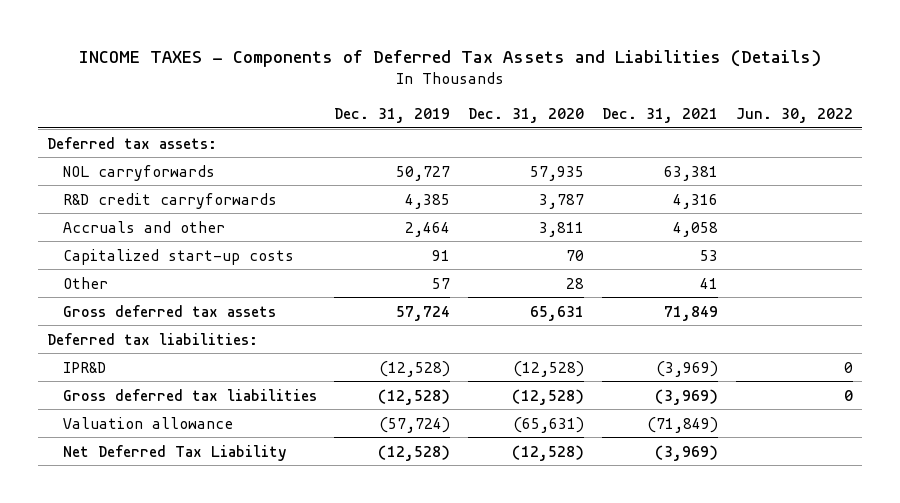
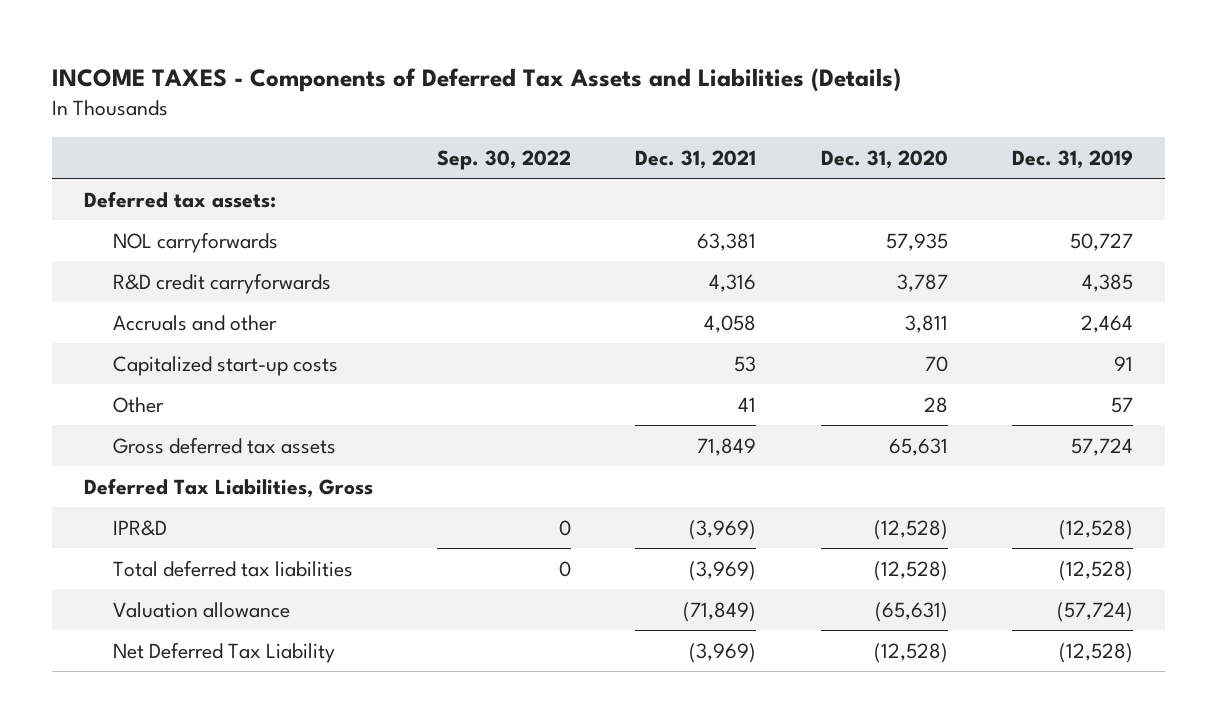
[735,107,853,123] Jun. 30, 2022 -> none
none -> [437,149,572,170] Sep. 30, 2022
[47,332,259,345] Deferred tax liabilities: -> [84,477,374,498] Deferred Tax Liabilities, Gross
[62,388,317,401] Gross deferred tax liabilities -> [113,559,354,577] Total deferred tax liabilities

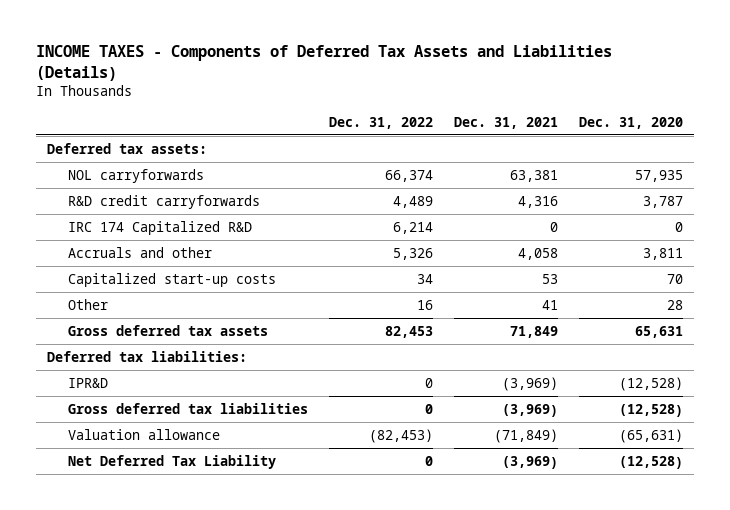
[437,149,572,170] Sep. 30, 2022 -> none
[1011,149,1133,169] Dec. 31, 2019 -> none
none -> [328,116,433,129] Dec. 31, 2022
none -> [67,220,252,235] IRC 174 Capitalized R&D
[84,477,374,498] Deferred Tax Liabilities, Gross -> [46,350,247,362] Deferred tax liabilities:
[113,559,354,577] Total deferred tax liabilities -> [67,402,308,414] Gross deferred tax liabilities

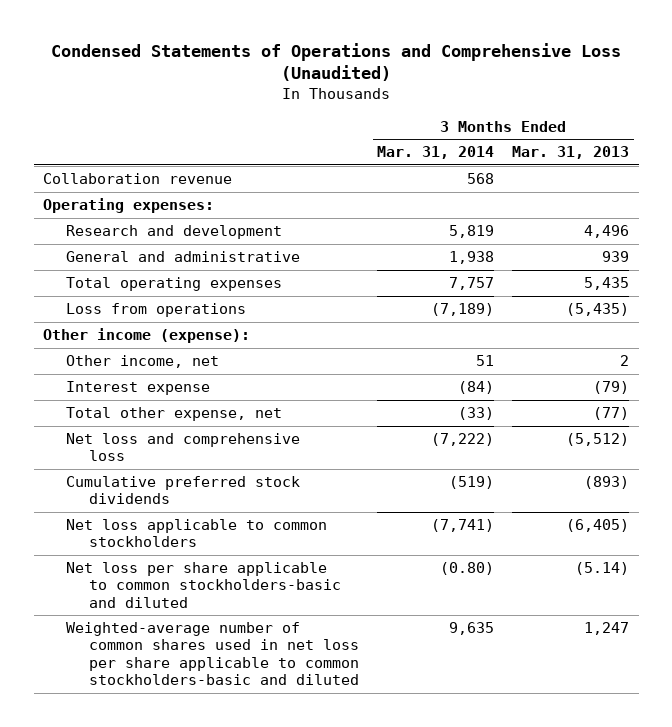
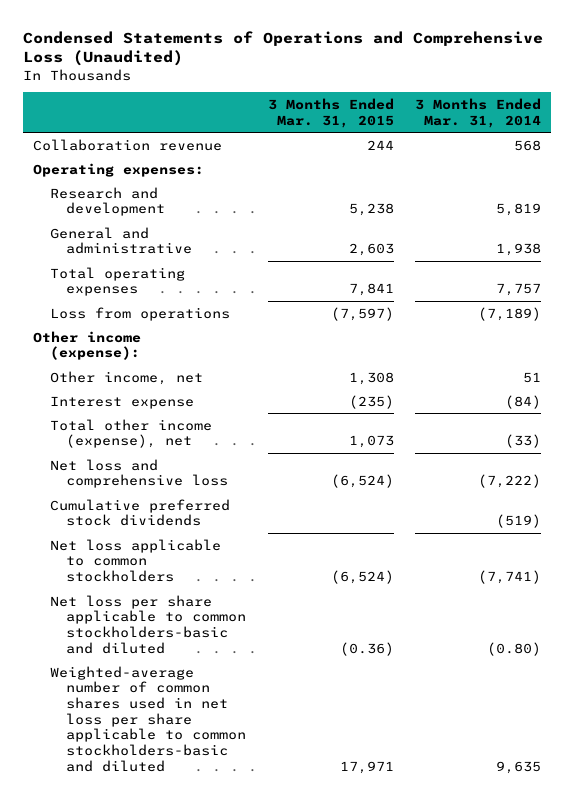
[512,146,630,160] Mar. 31, 2013 -> none
none -> [267,98,394,128] 3 Months Ended Mar. 31, 2015
[66,407,283,422] Total other expense, net -> [49,418,212,449] Total other income (expense), net

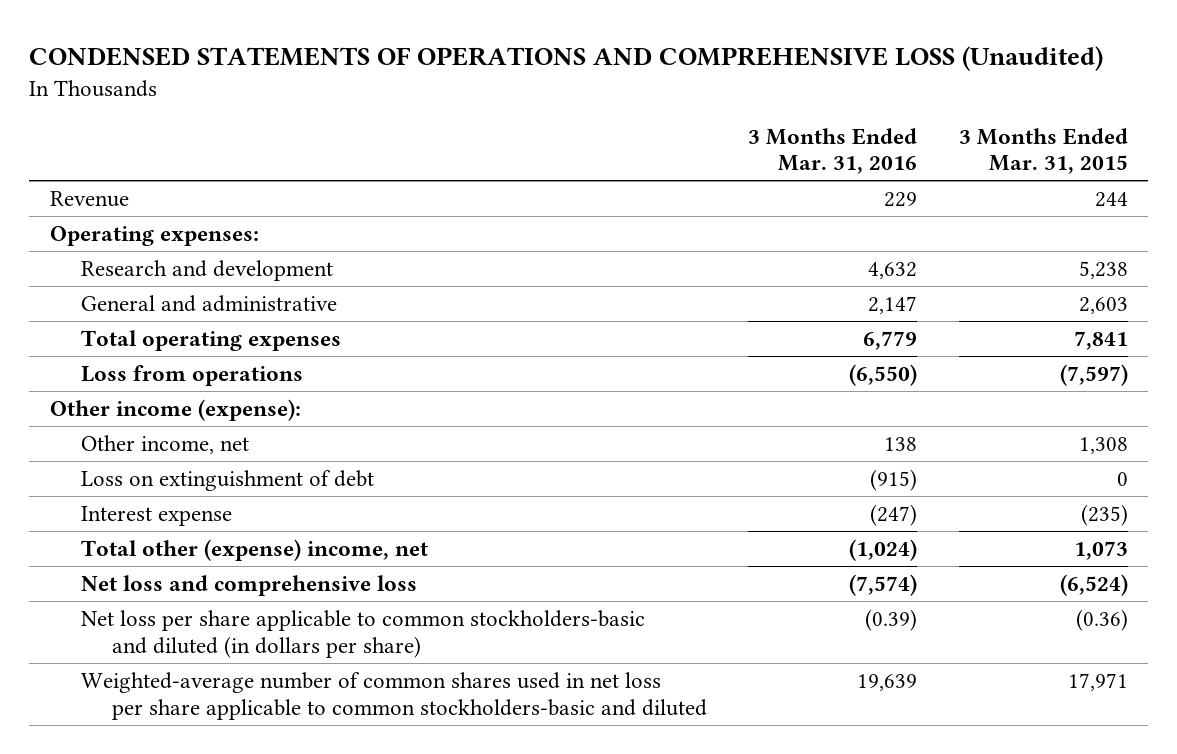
[22,30,543,67] Condensed Statements of Operations and Comprehensive Loss (Unaudited) -> [29,45,1104,71] CONDENSED STATEMENTS OF OPERATIONS AND COMPREHENSIVE LOSS (Unaudited)
[414,98,541,128] 3 Months Ended Mar. 31, 2014 -> none
none -> [748,127,918,175] 3 Months Ended Mar. 31, 2016
[33,138,223,151] Collaboration revenue -> [49,191,129,208] Revenue
none -> [80,470,374,492] Loss on extinguishment of debt
[49,418,212,449] Total other income (expense), net -> [80,539,428,562] Total other (expense) income, net
[49,498,230,527] Cumulative preferred stock dividends -> none
[49,538,221,583] Net loss applicable to common stockholders -> none
[49,594,247,654] Net loss per share applicable to common stockholders-basic and diluted -> [80,610,645,658] Net loss per share applicable to common stockholders-basic and diluted (in dollars per share)

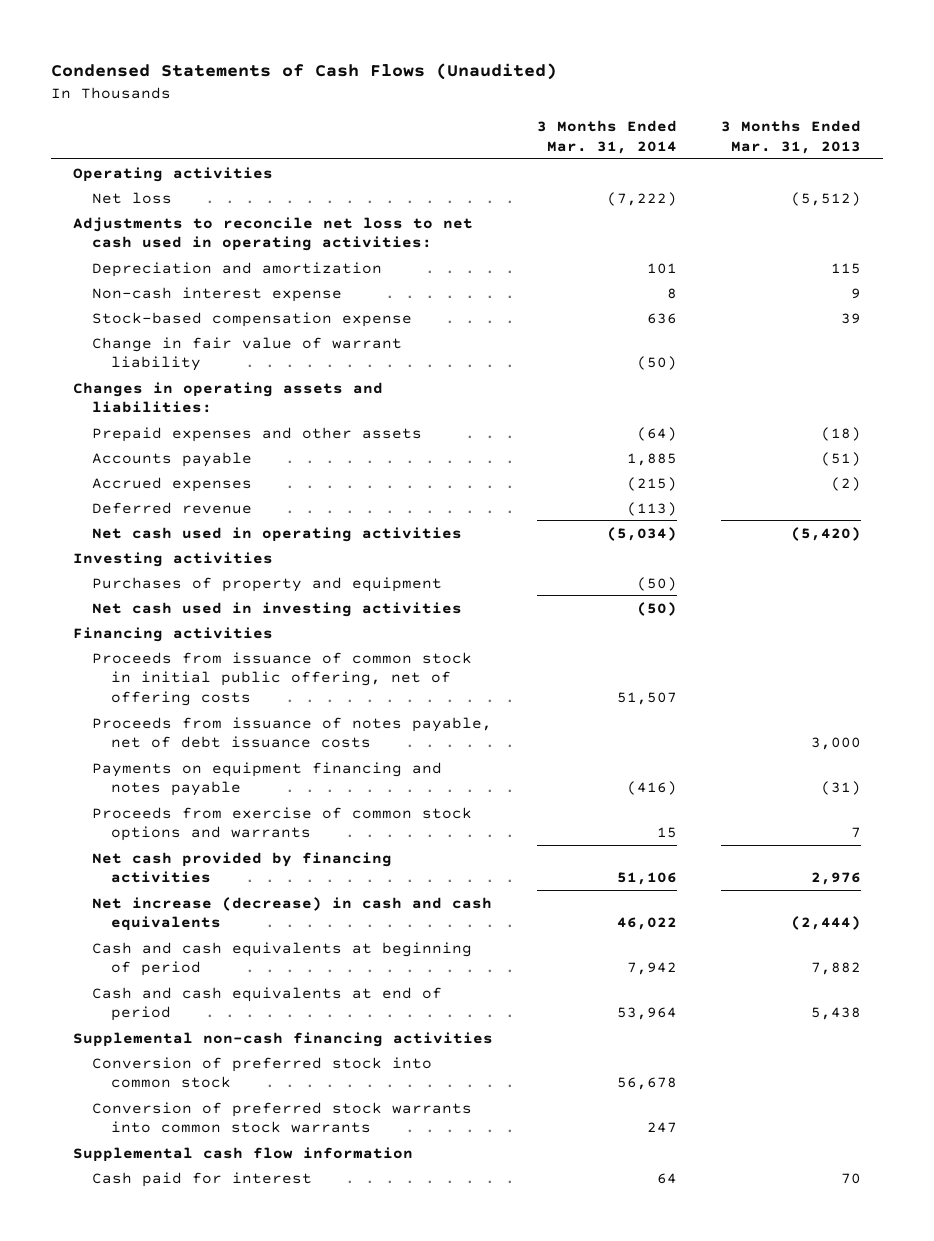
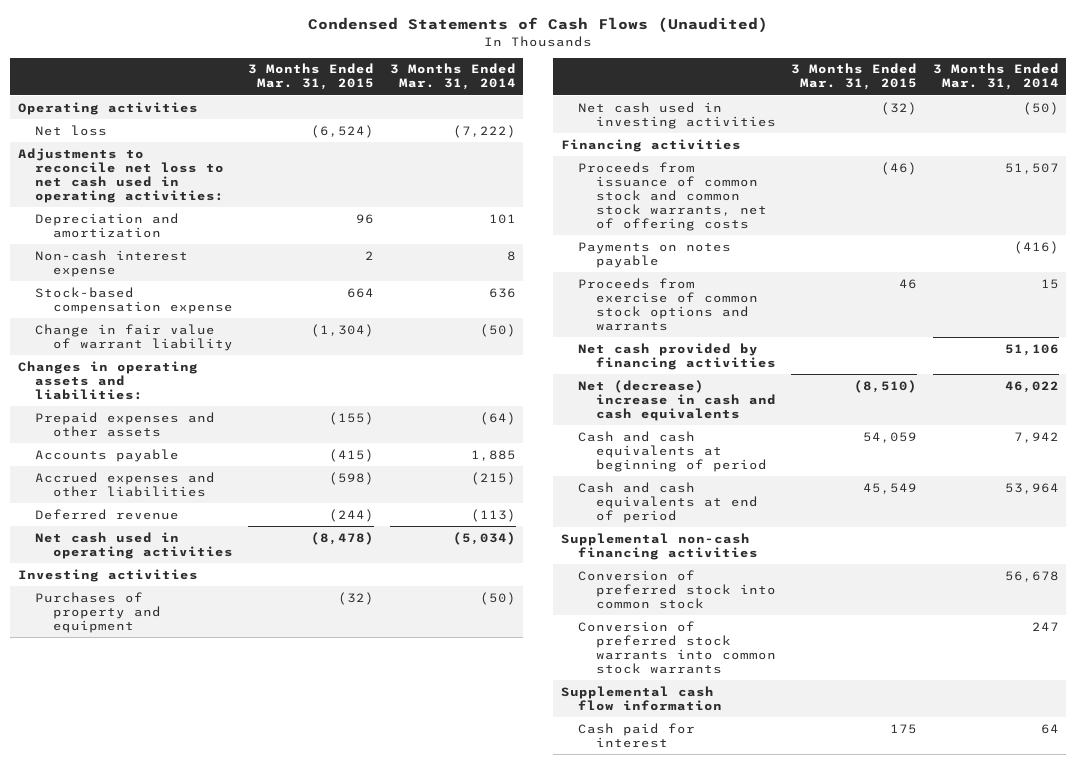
[721,120,862,155] 3 Months Ended Mar. 31, 2013 -> none
none -> [248,63,375,91] 3 Months Ended Mar. 31, 2015
[91,476,252,492] Accrued expenses -> [35,471,216,497] Accrued expenses and other liabilities
[91,716,492,749] Proceeds from issuance of notes payable, net of debt issuance costs -> none
[91,651,472,707] Proceeds from issuance of common stock in initial public offering, net of offering costs -> [578,161,767,232] Proceeds from issuance of common stock and common stock warrants, net of offering costs
[91,761,442,797] Payments on equipment financing and notes payable -> [578,241,732,268] Payments on notes payable
[91,896,492,932] Net increase (decrease) in cash and cash equivalents -> [578,379,776,421] Net (decrease) increase in cash and cash equivalents

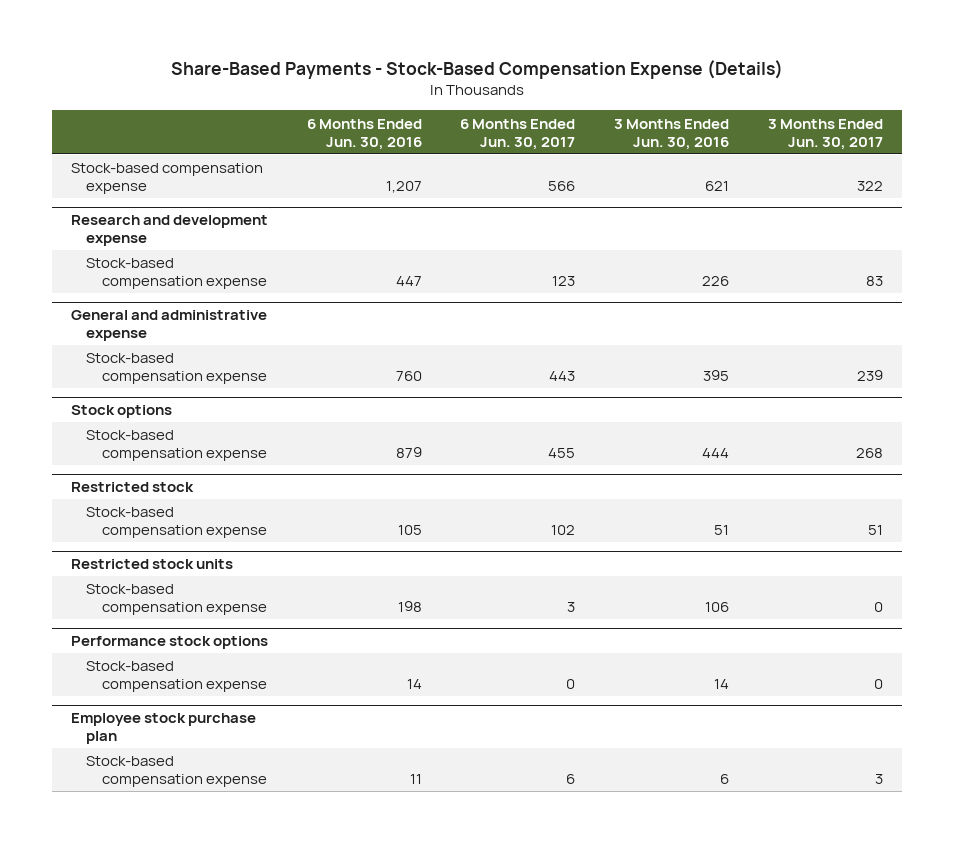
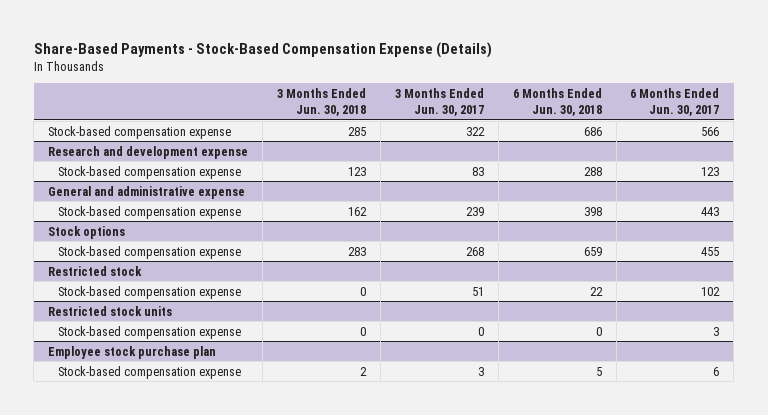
[306,118,422,150] 6 Months Ended Jun. 30, 2016 -> none
[614,118,730,150] 3 Months Ended Jun. 30, 2016 -> none
none -> [277,88,367,116] 3 Months Ended Jun. 30, 2018
none -> [512,88,602,116] 6 Months Ended Jun. 30, 2018
[71,636,269,650] Performance stock options -> none
[86,661,267,693] Stock-based compensation expense -> none

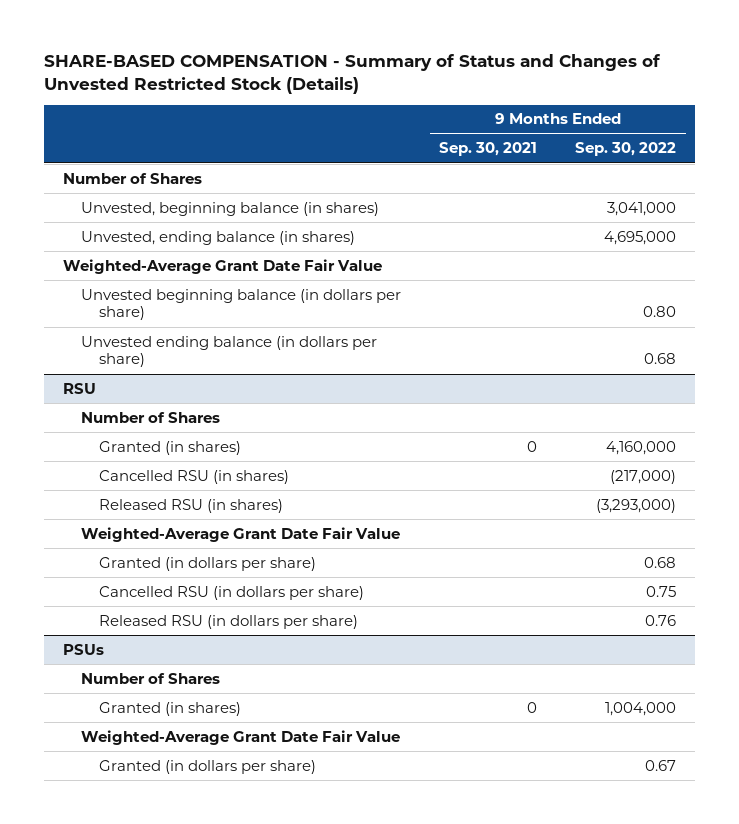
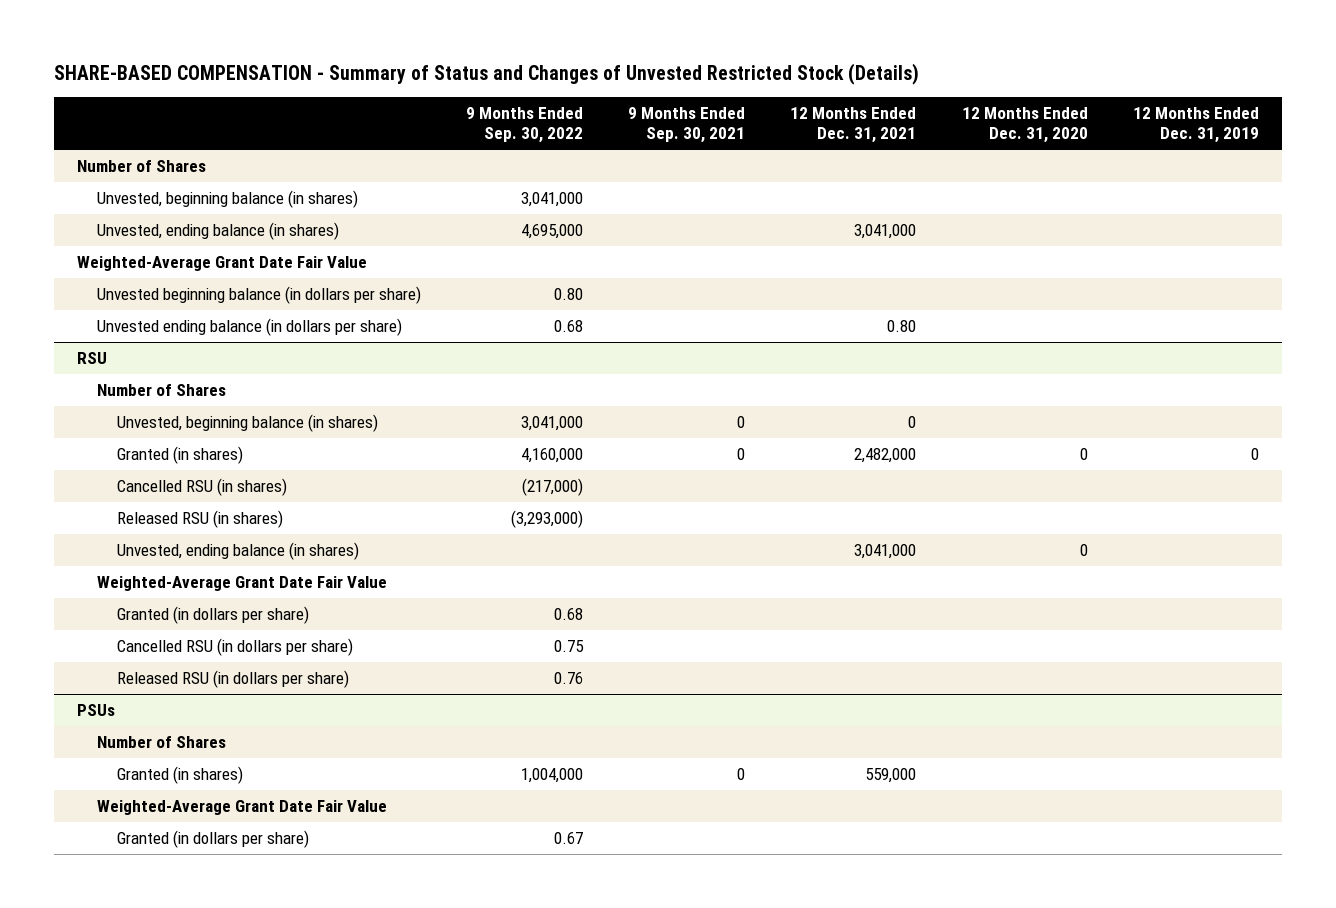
none -> [790,106,917,144] 12 Months Ended Dec. 31, 2021
none -> [961,106,1088,144] 12 Months Ended Dec. 31, 2020
none -> [1132,106,1259,144] 12 Months Ended Dec. 31, 2019
none -> [116,413,378,432] Unvested, beginning balance (in shares)
none -> [116,541,359,560] Unvested, ending balance (in shares)

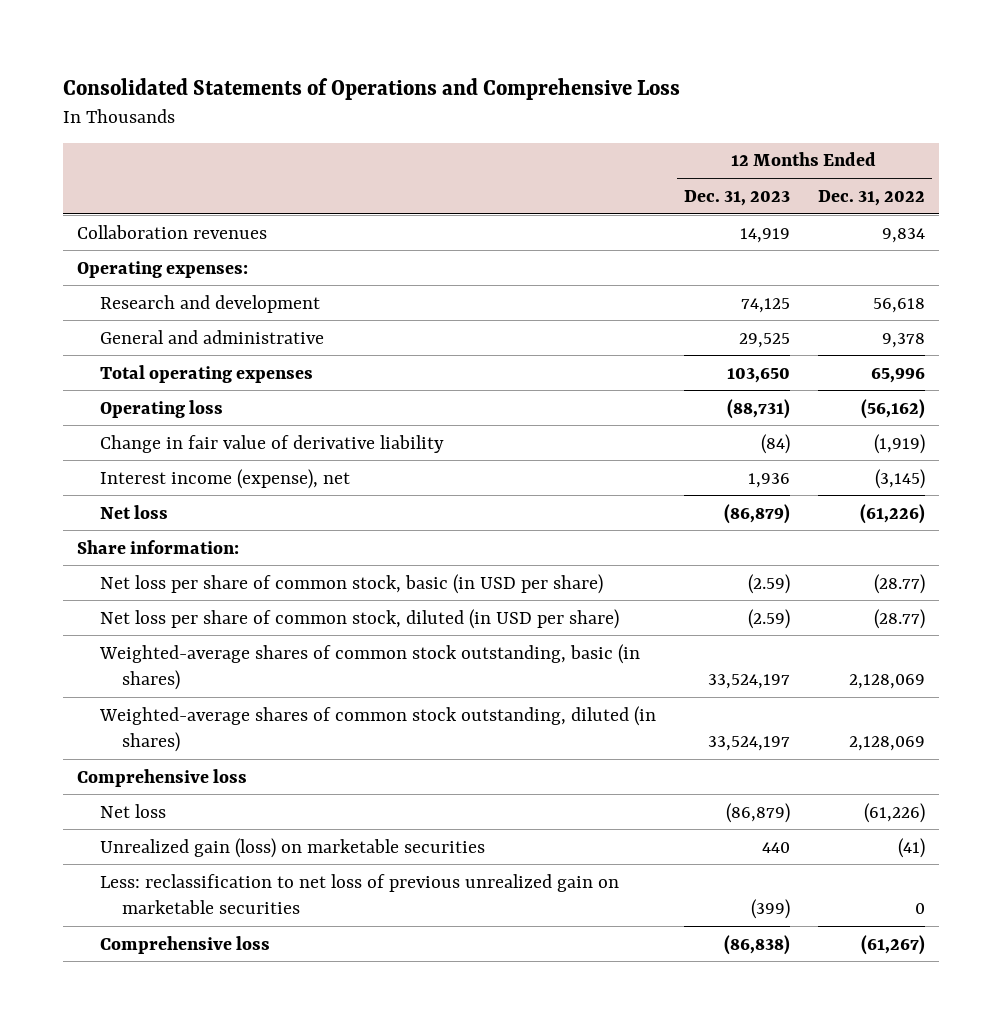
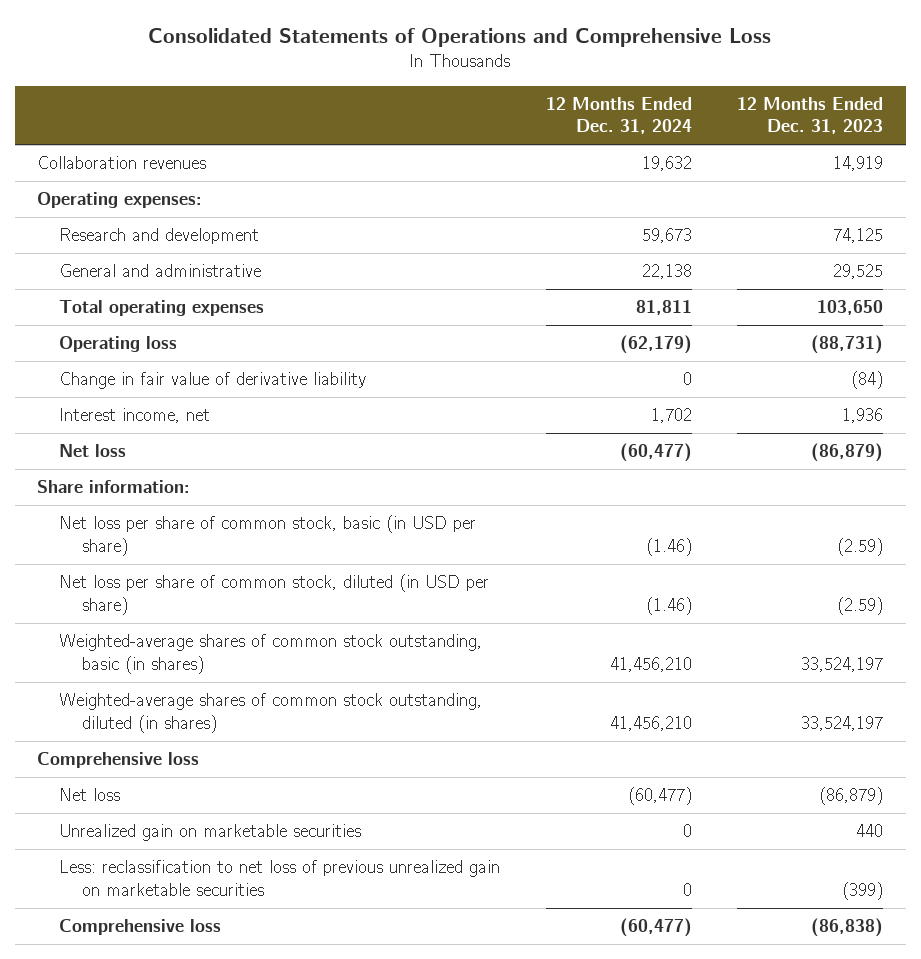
[818,189,926,206] Dec. 31, 2022 -> none
none -> [545,97,692,135] 12 Months Ended Dec. 31, 2024
[99,468,350,489] Interest income (expense), net -> [59,408,211,424] Interest income, net
[99,837,485,858] Unrealized gain (loss) on marketable securities -> [59,824,362,842] Unrealized gain on marketable securities

